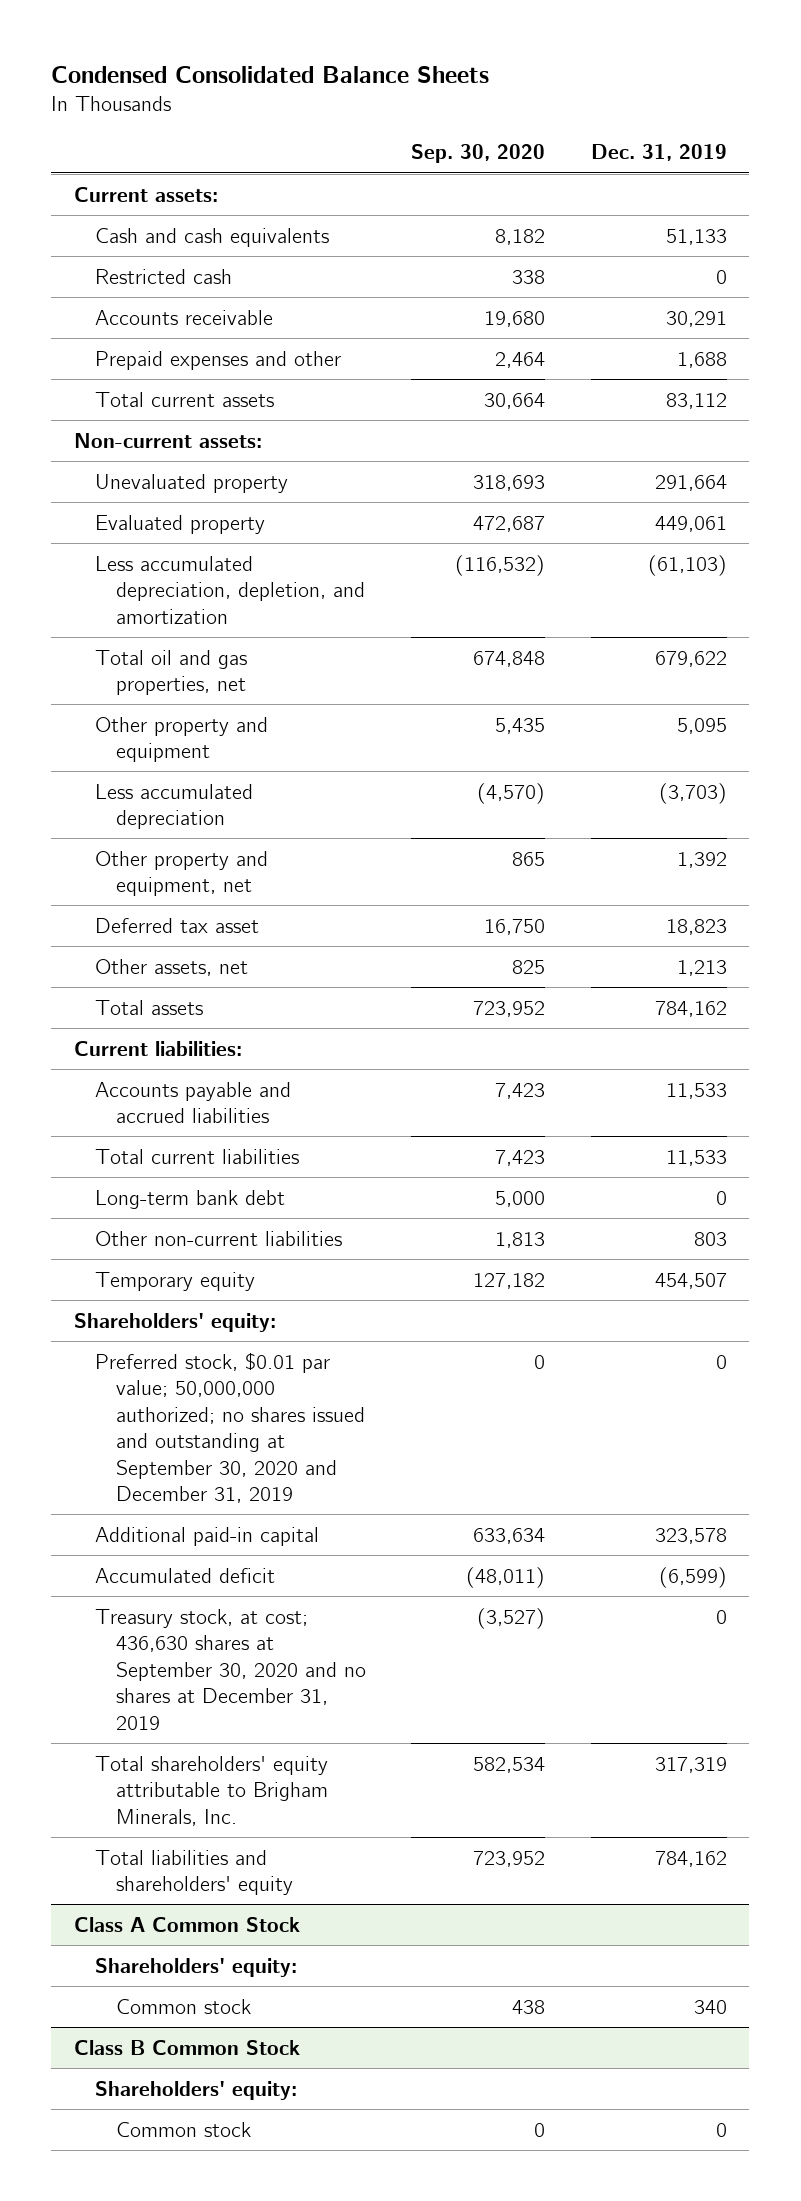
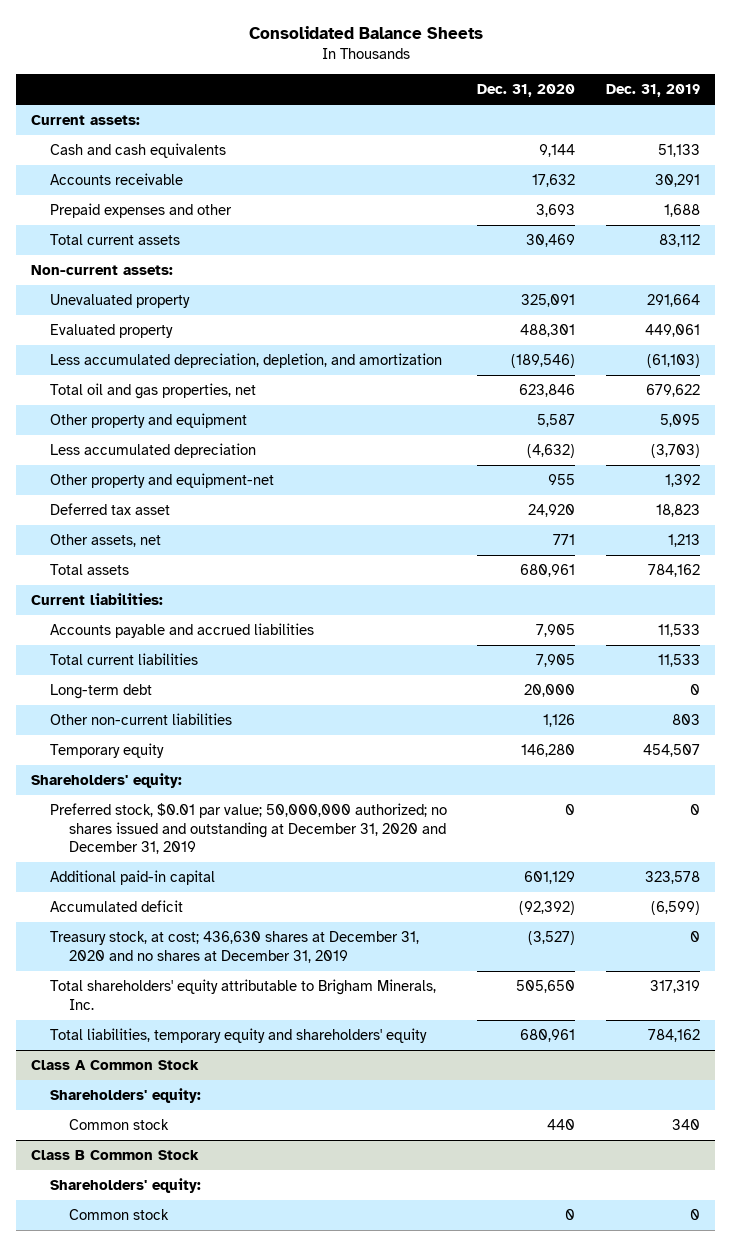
[51,66,490,84] Condensed Consolidated Balance Sheets -> [248,25,483,39] Consolidated Balance Sheets
[411,144,546,164] Sep. 30, 2020 -> none
none -> [477,84,576,98] Dec. 31, 2020
[94,268,232,284] Restricted cash -> none
[94,850,268,897] Other property and equipment, net -> [49,473,274,489] Other property and equipment-net
[94,1189,285,1209] Long-term bank debt -> [49,684,152,700] Long-term debt
[94,1351,365,1504] Preferred stock, $0.01 par value; 50,000,000 authorized; no shares issued and outstanding at September 30, 2020 and December 31, 2019 -> [49,803,447,855] Preferred stock, $0.01 par value; 50,000,000 authorized; no shares issued and outstanding at December 31, 2020 and December 31, 2019
[94,1608,366,1730] Treasury stock, at cost; 436,630 shares at September 30, 2020 and no shares at December 31, 2019 -> [49,931,419,963] Treasury stock, at cost; 436,630 shares at December 31, 2020 and no shares at December 31, 2019
[94,1849,293,1896] Total liabilities and shareholders' equity -> [49,1028,427,1044] Total liabilities, temporary equity and shareholders' equity

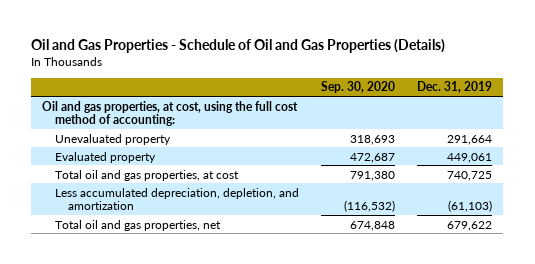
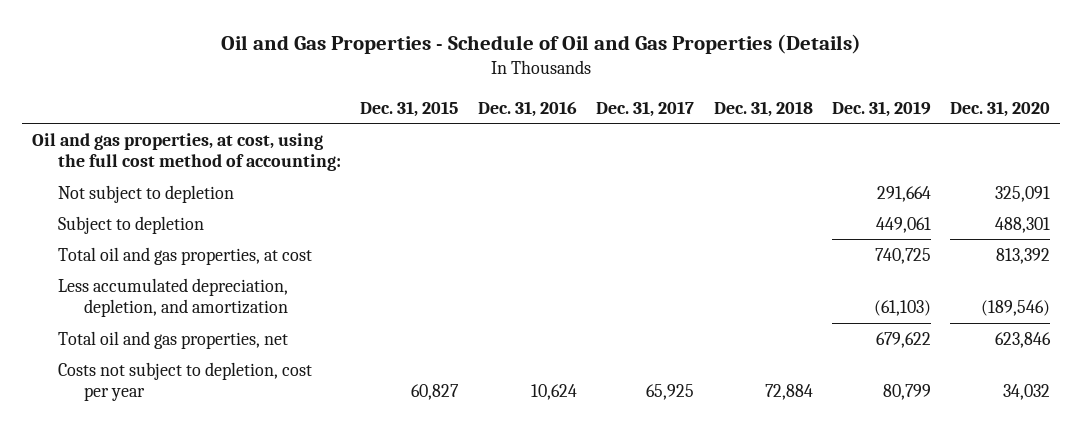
[321,81,396,94] Sep. 30, 2020 -> none
none -> [360,100,459,117] Dec. 31, 2015
none -> [477,100,577,117] Dec. 31, 2016
none -> [596,100,695,117] Dec. 31, 2017
none -> [713,100,813,117] Dec. 31, 2018
none -> [950,100,1051,117] Dec. 31, 2020
[55,133,172,145] Unevaluated property -> [58,184,235,203] Not subject to depletion
[55,151,157,163] Evaluated property -> [58,215,205,234] Subject to depletion
none -> [58,361,313,402] Costs not subject to depletion, cost per year

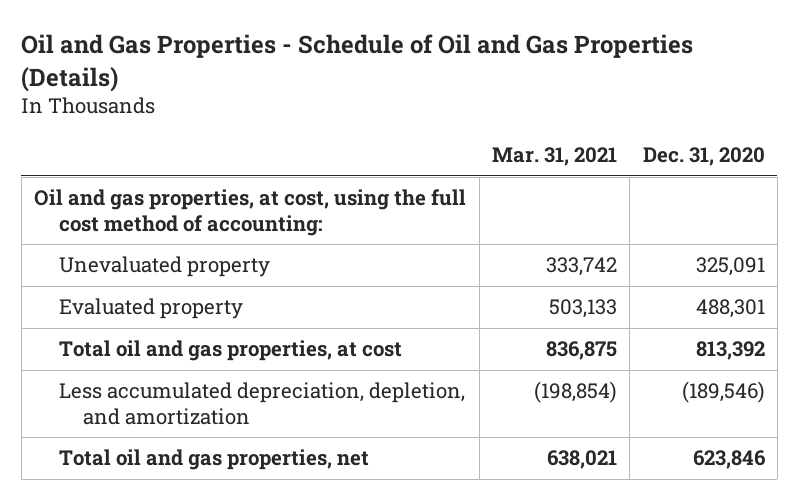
[360,100,459,117] Dec. 31, 2015 -> none
[477,100,577,117] Dec. 31, 2016 -> none
[596,100,695,117] Dec. 31, 2017 -> none
[713,100,813,117] Dec. 31, 2018 -> none
[831,100,931,117] Dec. 31, 2019 -> none
none -> [491,147,617,167] Mar. 31, 2021
[58,184,235,203] Not subject to depletion -> [58,256,270,278] Unevaluated property
[58,215,205,234] Subject to depletion -> [58,298,243,320] Evaluated property
[58,361,313,402] Costs not subject to depletion, cost per year -> none

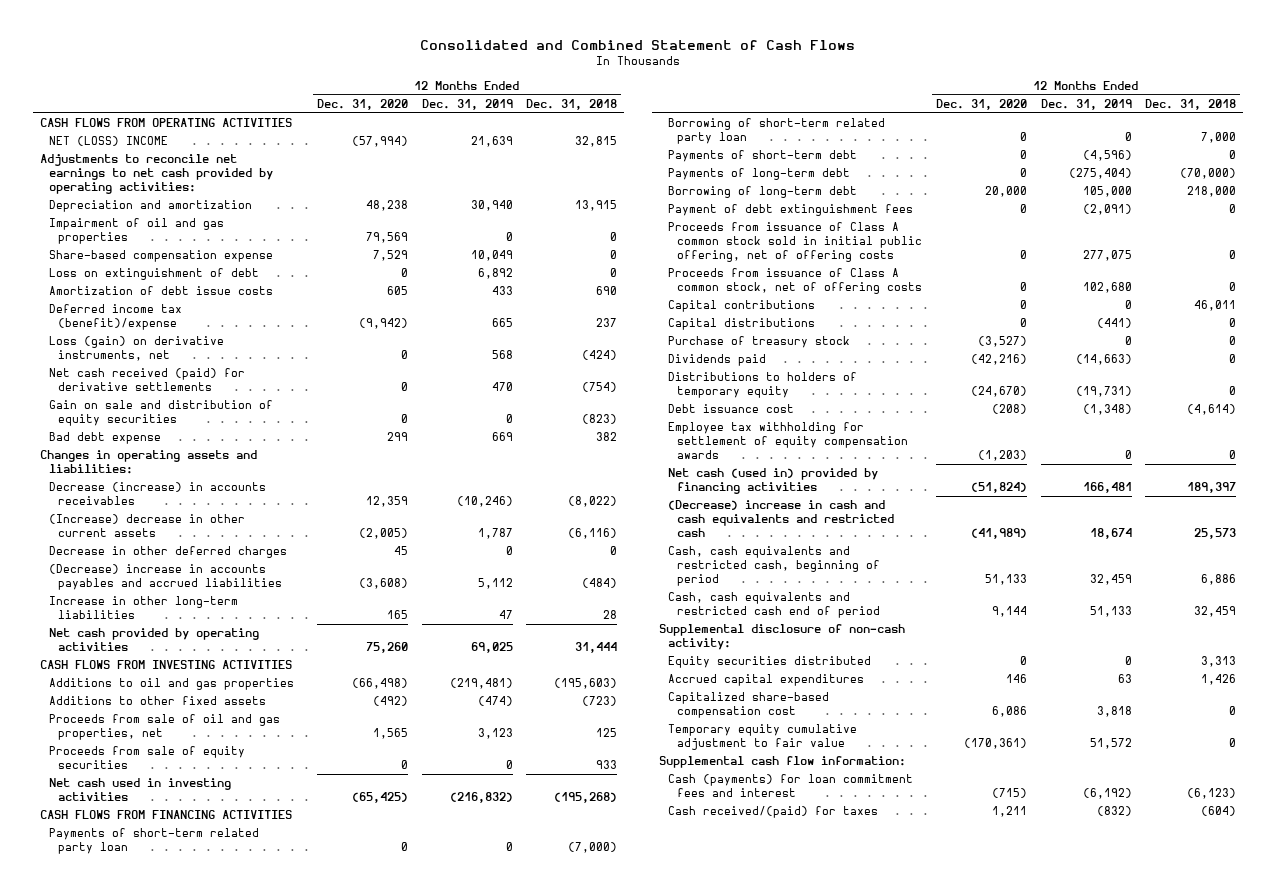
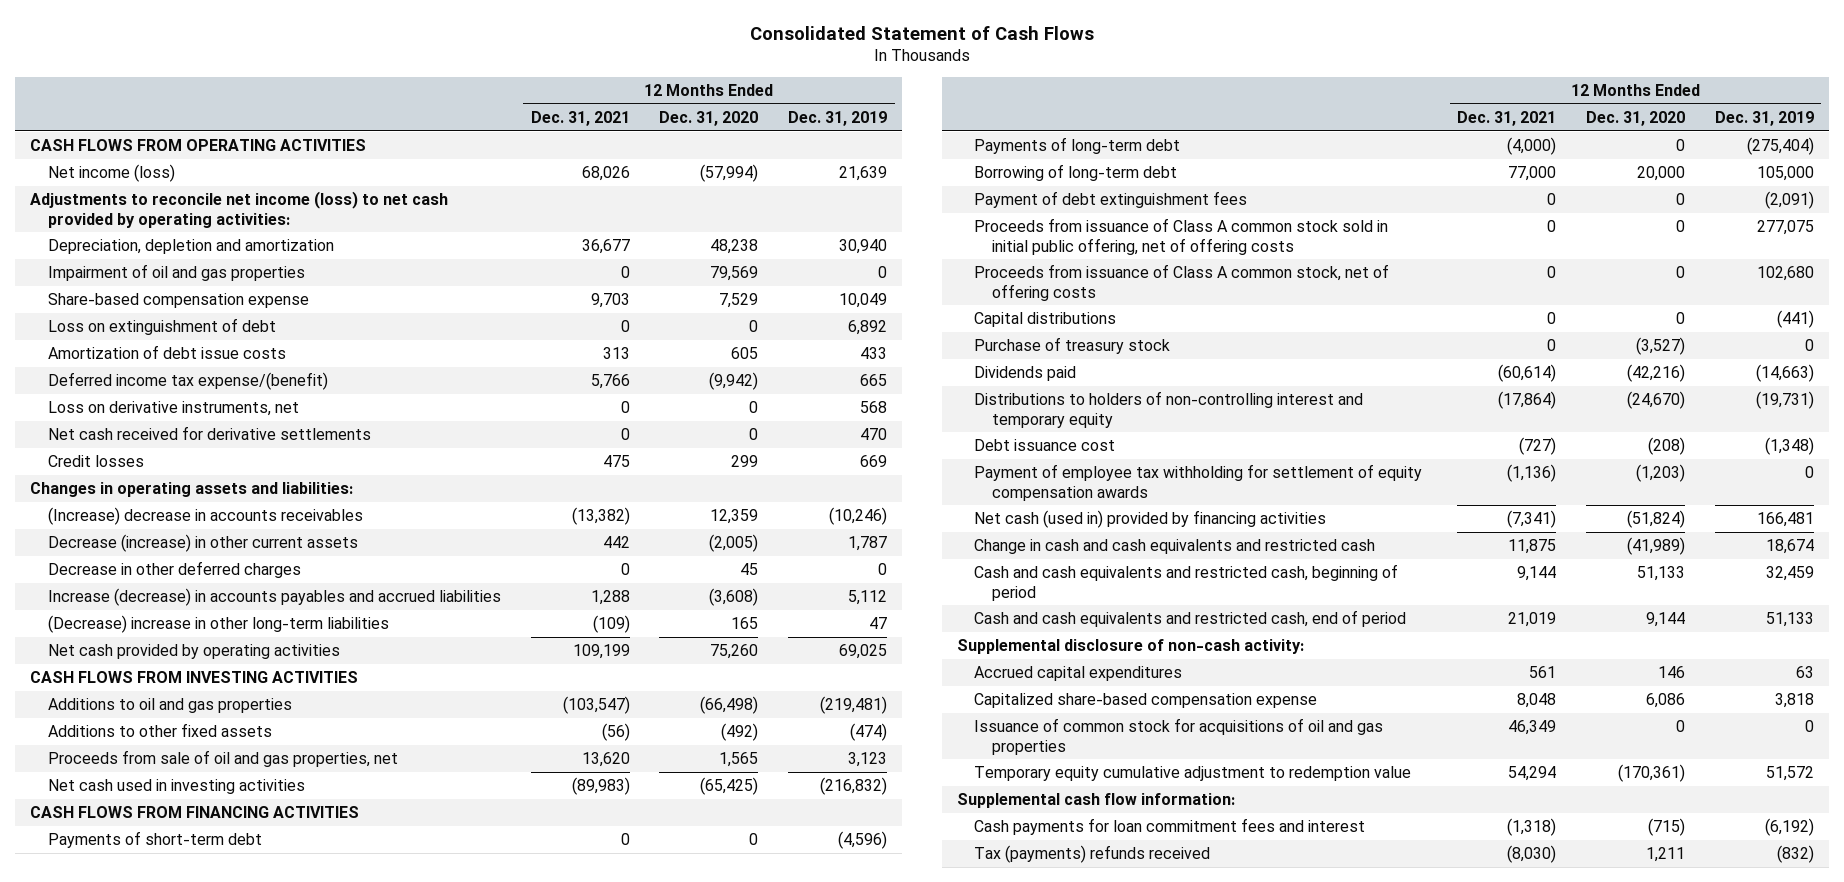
[420,40,856,51] Consolidated and Combined Statement of Cash Flows -> [750,25,1095,40] Consolidated Statement of Cash Flows
[526,98,618,110] Dec. 31, 2018 -> none
none -> [530,110,630,126] Dec. 31, 2021
[48,136,168,147] NET (LOSS) INCOME -> [47,163,175,182] Net income (loss)
[39,154,273,194] Adjustments to reconcile net earnings to net cash provided by operating activities: -> [30,190,449,228] Adjustments to reconcile net income (loss) to net cash provided by operating activities:
[48,200,252,213] Depreciation and amortization -> [47,238,334,254] Depreciation, depletion and amortization
[48,400,273,427] Gain on sale and distribution of equity securities -> none
[48,304,182,331] Deferred income tax (benefit)/expense -> [47,371,328,390] Deferred income tax expense/(benefit)
[48,336,224,362] Loss (gain) on derivative instruments, net -> [47,400,299,416] Loss on derivative instruments, net
[48,368,245,392] Net cash received (paid) for derivative settlements -> [47,425,371,440] Net cash received for derivative settlements
[48,432,161,445] Bad debt expense -> [47,454,144,467] Credit losses
[48,482,266,506] Decrease (increase) in accounts receivables -> [47,506,363,525] (Increase) decrease in accounts receivables
[48,514,245,538] (Increase) decrease in other current assets -> [47,533,358,552] Decrease (increase) in other current assets
[48,564,282,591] (Decrease) increase in accounts payables and accrued liabilities -> [47,587,501,606] Increase (decrease) in accounts payables and accrued liabilities
[48,596,238,620] Increase in other long-term liabilities -> [47,614,389,633] (Decrease) increase in other long-term liabilities
[48,746,245,770] Proceeds from sale of equity securities -> none
[48,828,259,855] Payments of short-term related party loan -> none
[667,118,885,145] Borrowing of short-term related party loan -> none
[667,300,815,313] Capital contributions -> none
[667,372,857,399] Distributions to holders of temporary equity -> [974,390,1364,428] Distributions to holders of non-controlling interest and temporary equity
[667,422,909,459] Employee tax withholding for settlement of equity compensation awards -> [974,463,1423,501] Payment of employee tax withholding for settlement of equity compensation awards
[667,500,895,537] (Decrease) increase in cash and cash equivalents and restricted cash -> [974,538,1376,554] Change in cash and cash equivalents and restricted cash
[667,546,881,586] Cash, cash equivalents and restricted cash, beginning of period -> [974,563,1399,601] Cash and cash equivalents and restricted cash, beginning of period
[667,592,881,619] Cash, cash equivalents and restricted cash end of period -> [974,609,1407,627] Cash and cash equivalents and restricted cash, end of period
[667,656,871,669] Equity securities distributed -> none
[667,692,829,719] Capitalized share-based compensation cost -> [974,692,1318,708] Capitalized share-based compensation expense
none -> [974,717,1384,755] Issuance of common stock for acquisitions of oil and gas properties
[667,724,857,751] Temporary equity cumulative adjustment to fair value -> [974,765,1412,781] Temporary equity cumulative adjustment to redemption value
[667,774,913,798] Cash (payments) for loan commitment fees and interest -> [974,817,1366,835] Cash payments for loan commitment fees and interest
[667,806,878,819] Cash received/(paid) for taxes -> [974,844,1211,863] Tax (payments) refunds received

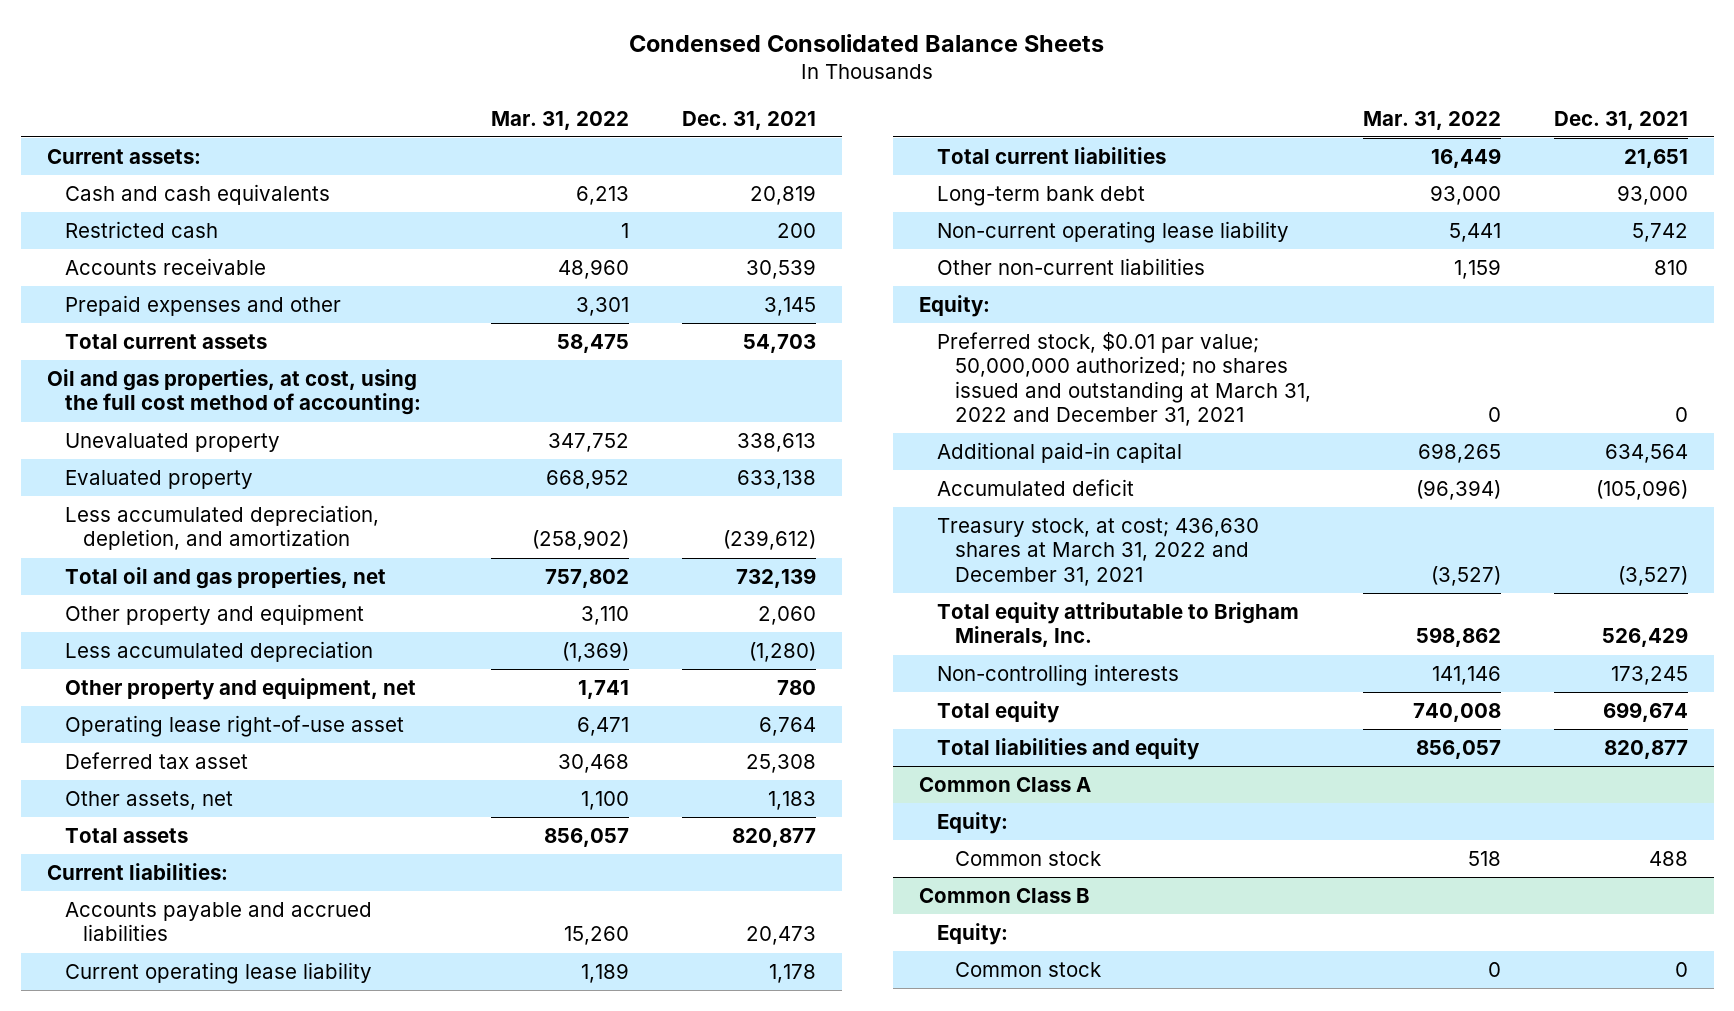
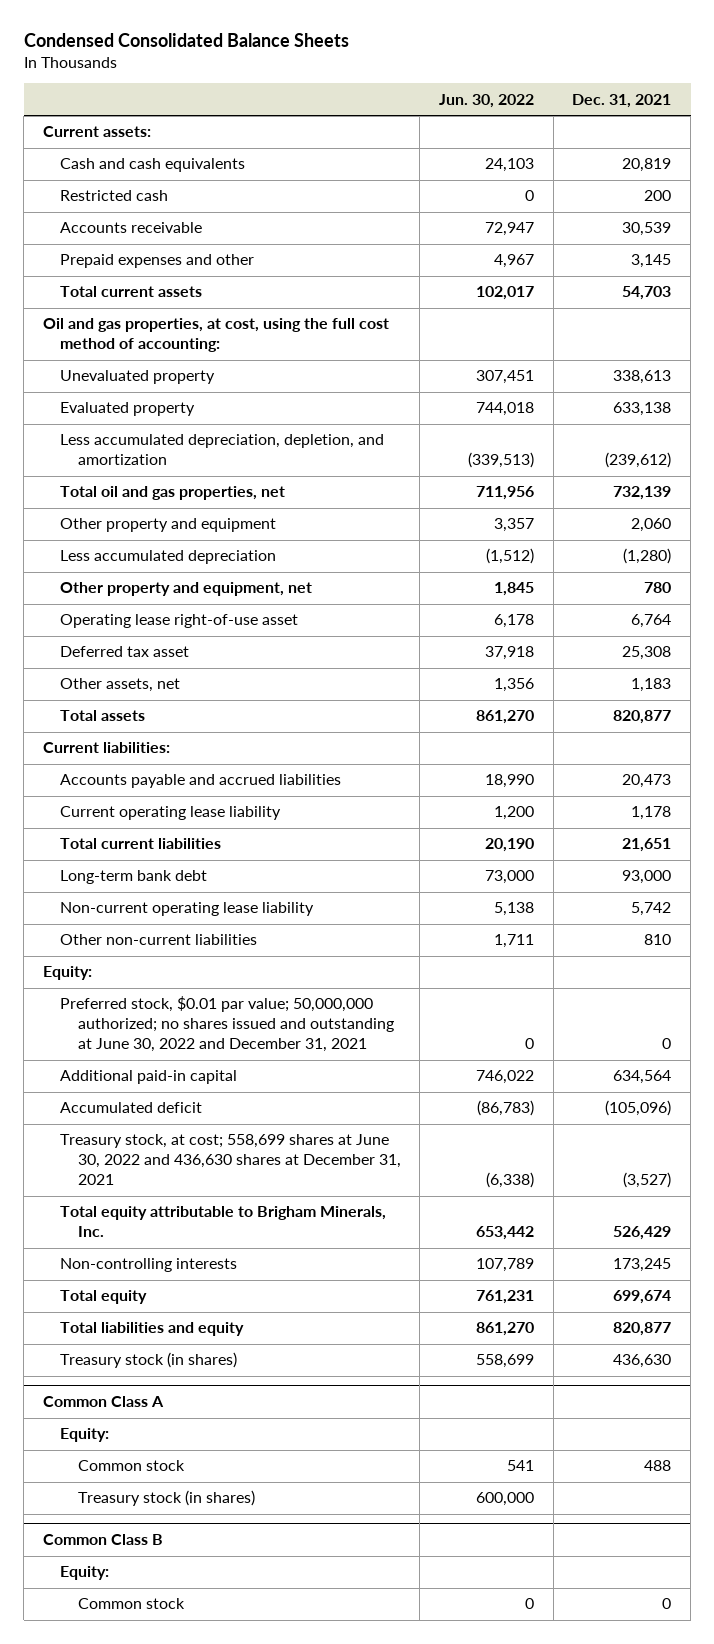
[491,110,630,130] Mar. 31, 2022 -> none
none -> [438,93,534,108] Jun. 30, 2022
[936,331,1312,427] Preferred stock, $0.01 par value; 50,000,000 authorized; no shares issued and outstanding at March 31, 2022 and December 31, 2021 -> [60,996,394,1053] Preferred stock, $0.01 par value; 50,000,000 authorized; no shares issued and outstanding at June 30, 2022 and December 31, 2021
[936,517,1259,586] Treasury stock, at cost; 436,630 shares at March 31, 2022 and December 31, 2021 -> [60,1134,401,1186] Treasury stock, at cost; 558,699 shares at June 30, 2022 and 436,630 shares at December 31, 2021
none -> [60,1352,238,1369] Treasury stock (in shares)
none -> [77,1490,255,1507] Treasury stock (in shares)

